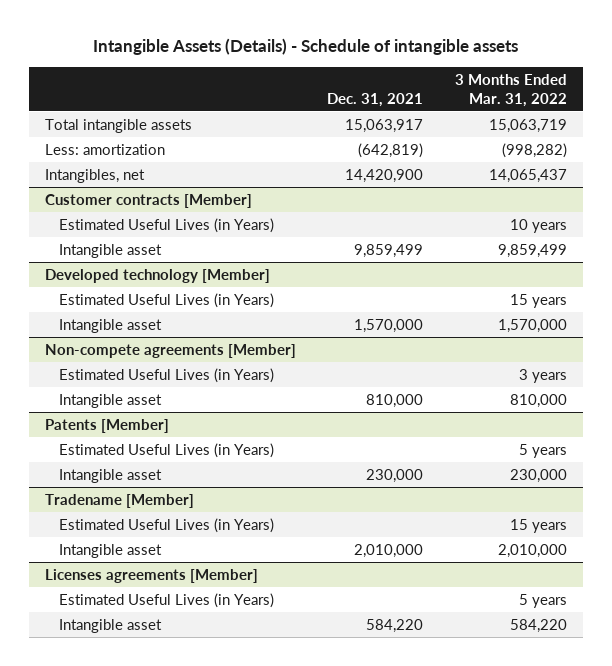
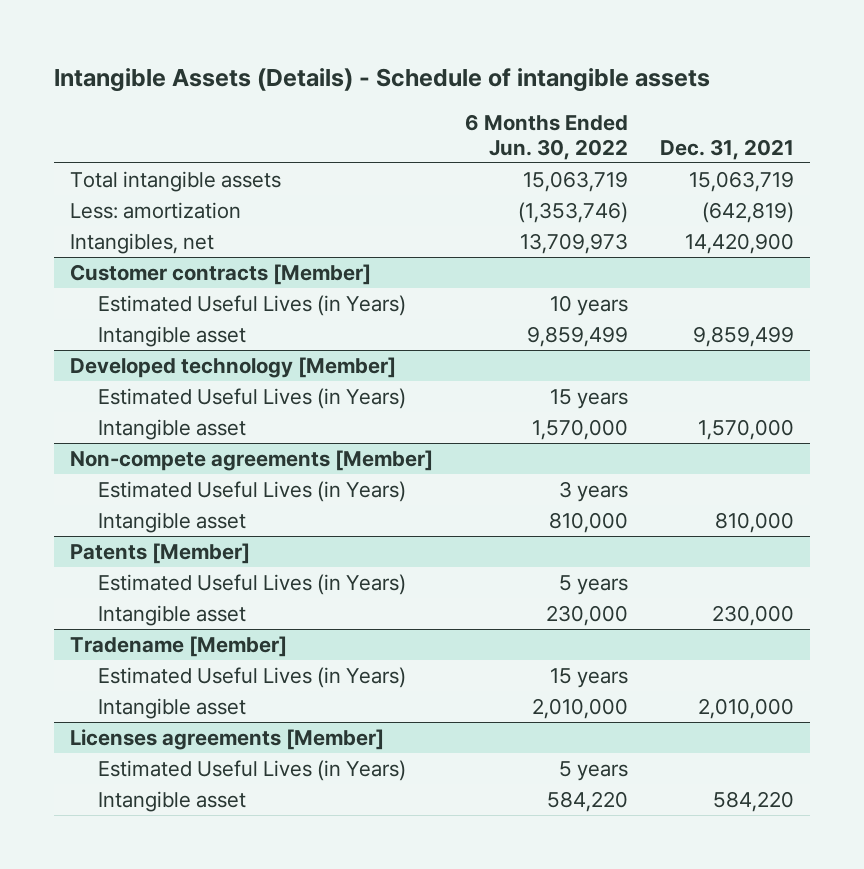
[454,73,567,107] 3 Months Ended Mar. 31, 2022 -> none
none -> [464,113,628,160] 6 Months Ended Jun. 30, 2022
[345,118,424,133] 15,063,917 -> [688,170,794,192] 15,063,719

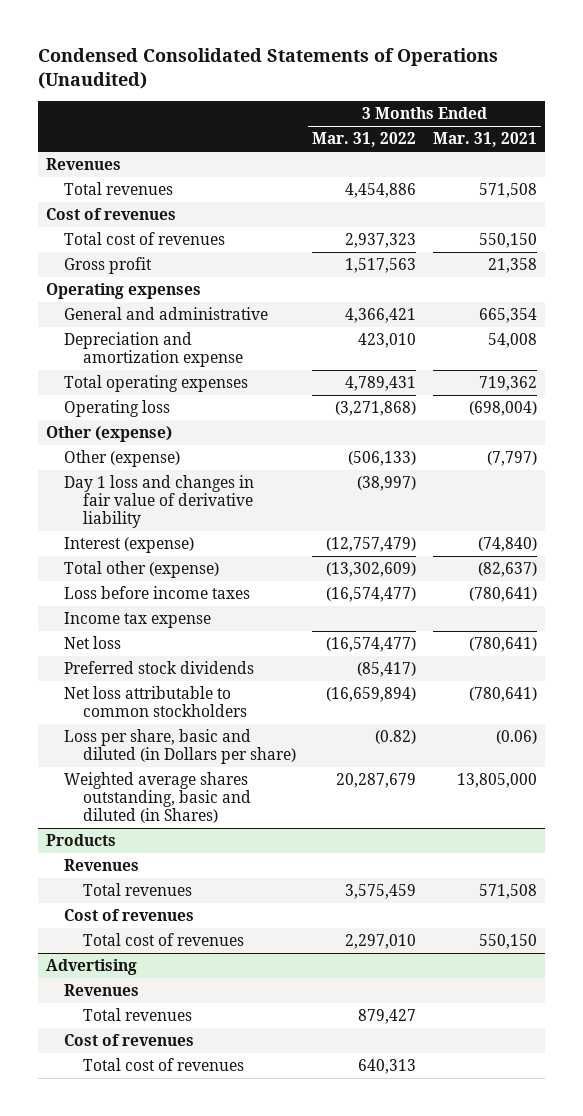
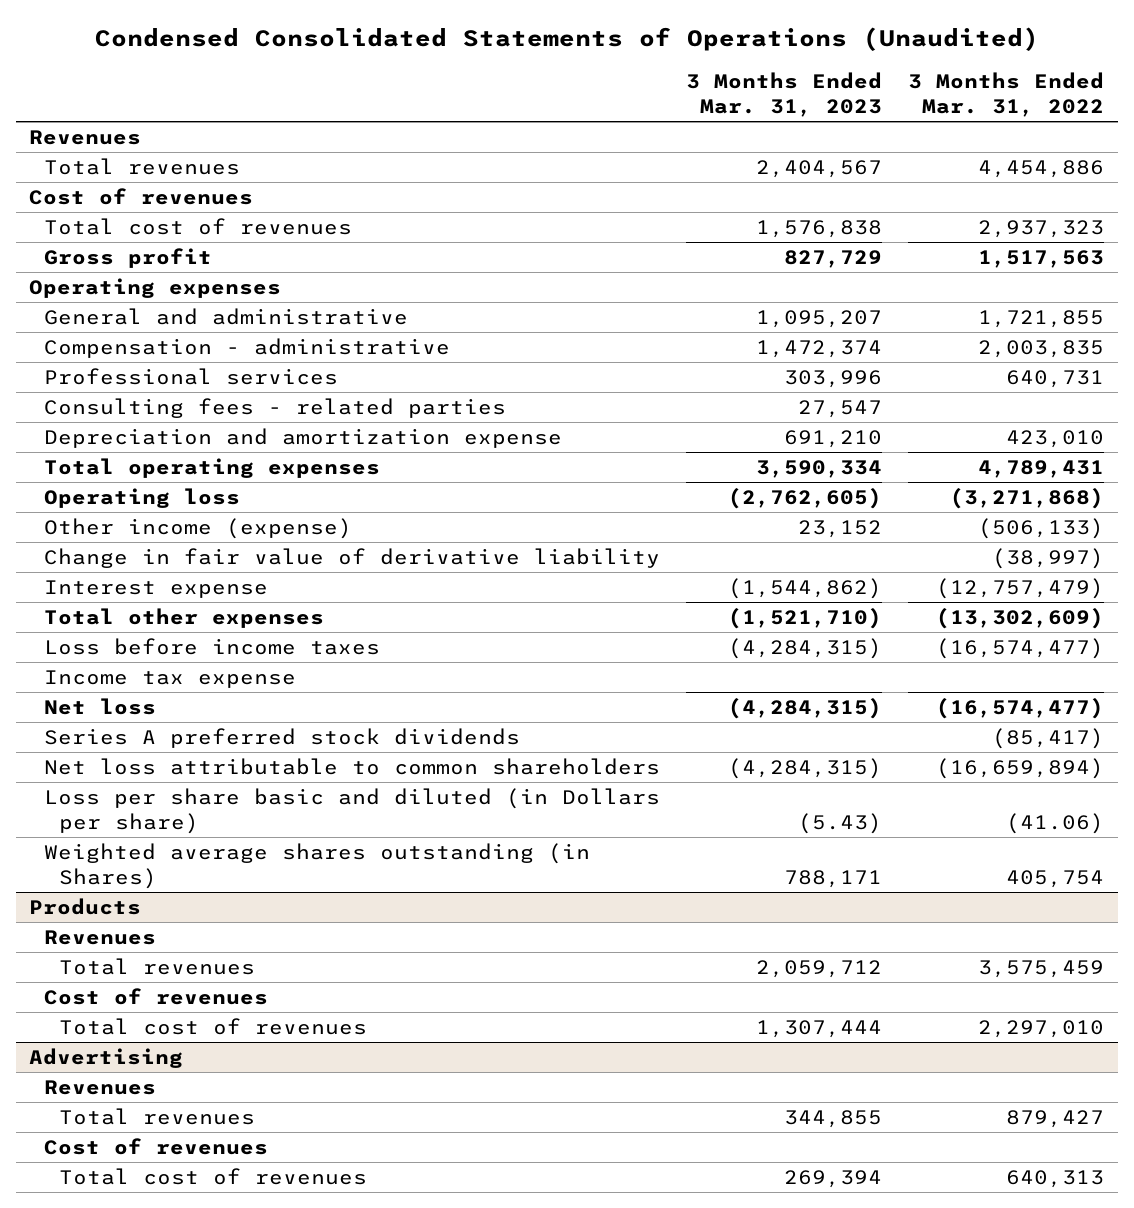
[432,132,537,148] Mar. 31, 2021 -> none
none -> [686,71,883,117] 3 Months Ended Mar. 31, 2023
[345,308,417,324] 4,366,421 -> [978,309,1105,328] 1,721,855
none -> [43,337,450,358] Compensation - administrative
none -> [43,367,338,385] Professional services
none -> [43,397,506,418] Consulting fees - related parties
[45,426,172,443] Other (expense) -> none
[64,450,181,468] Other (expense) -> [43,517,352,539] Other income (expense)
[64,475,255,529] Day 1 loss and changes in fair value of derivative liability -> [43,547,660,568] Change in fair value of derivative liability
[64,537,195,554] Interest (expense) -> [43,579,268,598] Interest expense
[64,561,220,579] Total other (expense) -> [43,607,324,628] Total other expenses
[64,661,255,675] Preferred stock dividends -> [43,727,520,748] Series A preferred stock dividends
[64,686,247,718] Net loss attributable to common stockholders -> [43,757,660,775] Net loss attributable to common shareholders
[64,729,296,765] Loss per share, basic and diluted (in Dollars per share) -> [43,787,660,835] Loss per share basic and diluted (in Dollars per share)
[375,730,417,745] (0.82) -> [1006,813,1105,835] (41.06)
[64,772,251,824] Weighted average shares outstanding, basic and diluted (in Shares) -> [43,842,590,890] Weighted average shares outstanding (in Shares)
[336,773,417,789] 20,287,679 -> [1006,870,1105,889] 405,754

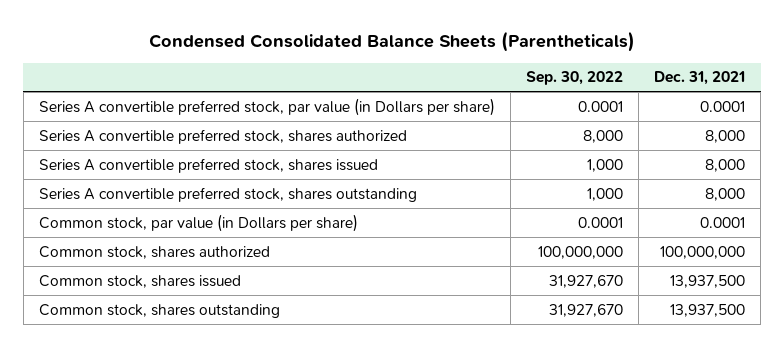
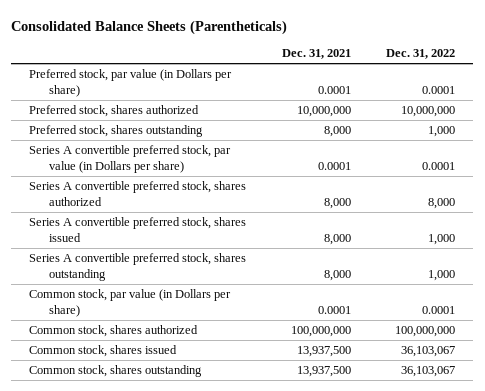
[148,31,635,53] Condensed Consolidated Balance Sheets (Parentheticals) -> [11,19,288,35] Consolidated Balance Sheets (Parentheticals)
[525,71,623,86] Sep. 30, 2022 -> none
none -> [386,49,456,60] Dec. 31, 2022
none -> [29,69,233,97] Preferred stock, par value (in Dollars per share)
none -> [29,105,200,118] Preferred stock, shares authorized
none -> [29,125,204,138] Preferred stock, shares outstanding

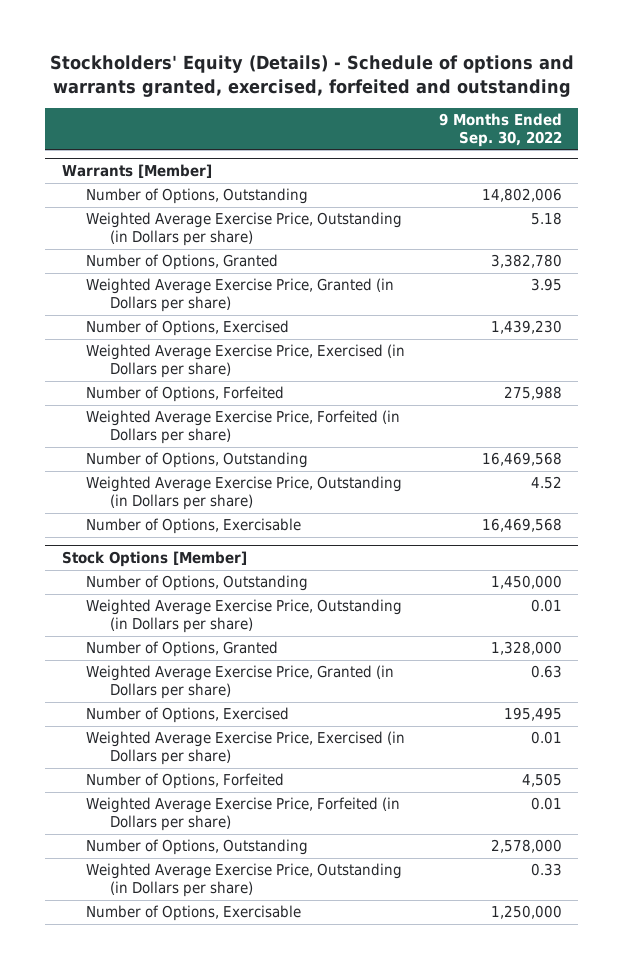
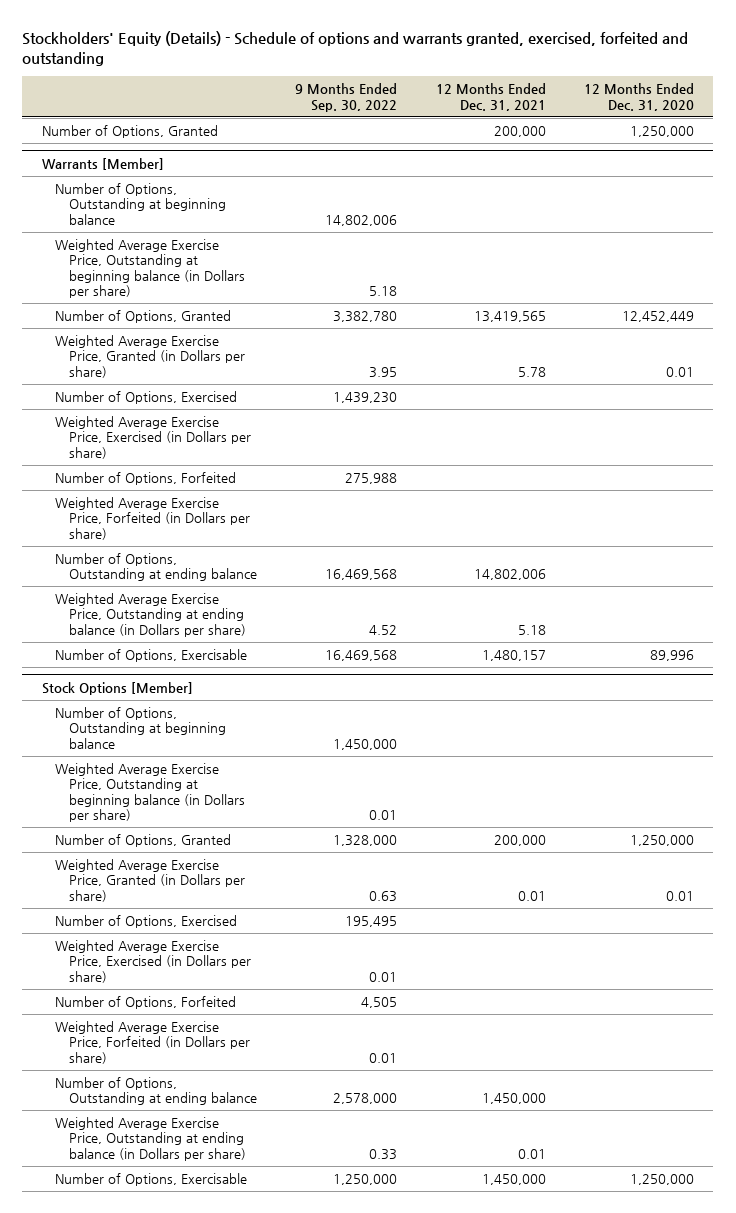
none -> [435,83,546,111] 12 Months Ended Dec. 31, 2021
none -> [584,83,695,111] 12 Months Ended Dec. 31, 2020
none -> [41,125,218,139] Number of Options, Granted
[86,188,309,205] Number of Options, Outstanding -> [55,183,226,225] Number of Options, Outstanding at beginning balance
[86,212,403,247] Weighted Average Exercise Price, Outstanding (in Dollars per share) -> [55,239,245,298] Weighted Average Exercise Price, Outstanding at beginning balance (in Dollars per share)
[86,452,309,469] Number of Options, Outstanding -> [55,553,257,582] Number of Options, Outstanding at ending balance
[86,476,403,511] Weighted Average Exercise Price, Outstanding (in Dollars per share) -> [55,593,246,637] Weighted Average Exercise Price, Outstanding at ending balance (in Dollars per share)
[86,575,309,592] Number of Options, Outstanding -> [55,707,226,749] Number of Options, Outstanding at beginning balance
[86,599,403,634] Weighted Average Exercise Price, Outstanding (in Dollars per share) -> [55,763,245,822] Weighted Average Exercise Price, Outstanding at beginning balance (in Dollars per share)
[86,839,309,856] Number of Options, Outstanding -> [55,1077,257,1106] Number of Options, Outstanding at ending balance
[86,863,403,898] Weighted Average Exercise Price, Outstanding (in Dollars per share) -> [55,1117,246,1161] Weighted Average Exercise Price, Outstanding at ending balance (in Dollars per share)

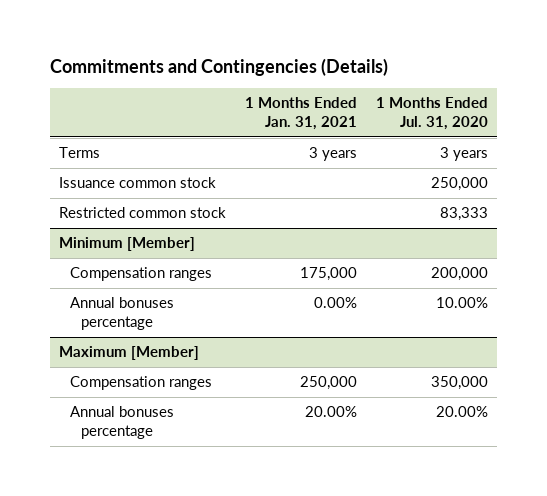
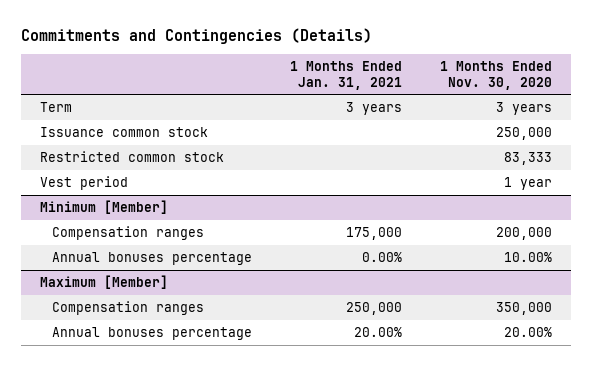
[375,97,488,131] 1 Months Ended Jul. 31, 2020 -> none
none -> [439,61,552,90] 1 Months Ended Nov. 30, 2020
[59,147,101,159] Terms -> [40,102,73,113] Term
none -> [40,176,129,191] Vest period

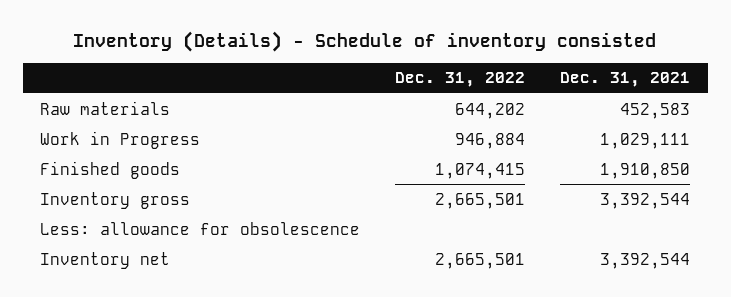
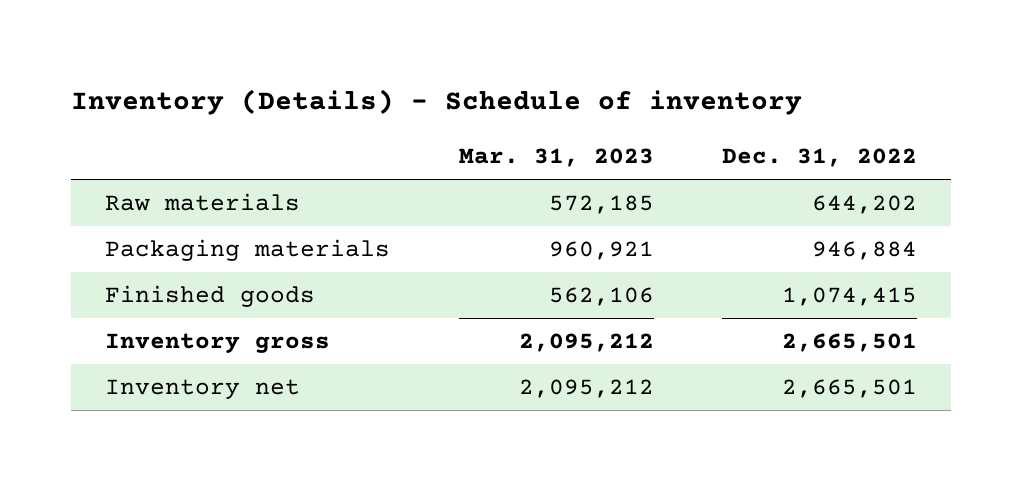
[73,31,657,53] Inventory (Details) - Schedule of inventory consisted -> [70,88,802,115] Inventory (Details) - Schedule of inventory
[560,72,691,88] Dec. 31, 2021 -> none
none -> [458,148,654,168] Mar. 31, 2023
[40,130,201,149] Work in Progress -> [104,239,390,262] Packaging materials
[40,221,361,235] Less: allowance for obsolescence -> none

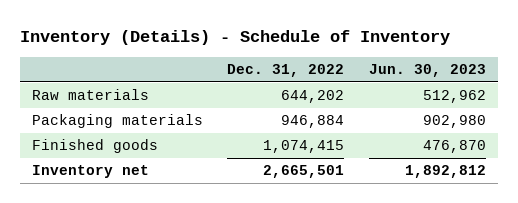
[70,88,802,115] Inventory (Details) - Schedule of inventory -> [19,30,450,46] Inventory (Details) - Schedule of Inventory
[458,148,654,168] Mar. 31, 2023 -> none
none -> [368,64,486,78] Jun. 30, 2023
[104,333,330,354] Inventory gross -> none

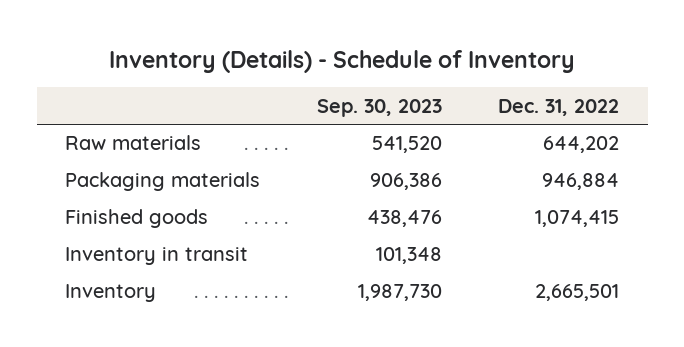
[368,64,486,78] Jun. 30, 2023 -> none
none -> [316,98,442,117] Sep. 30, 2023
none -> [65,247,249,266] Inventory in transit
[32,165,150,179] Inventory net -> [65,284,157,303] Inventory

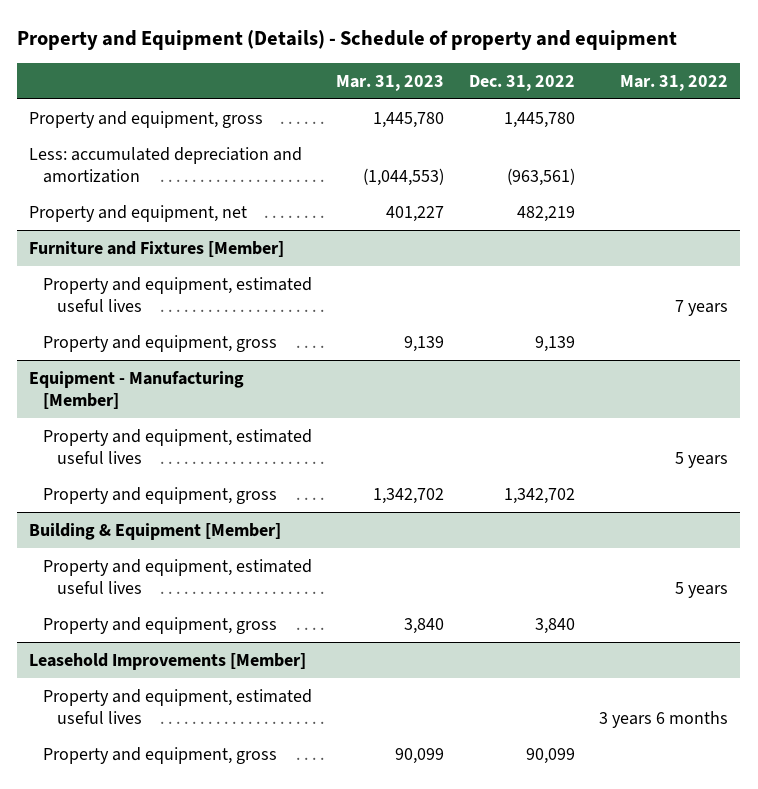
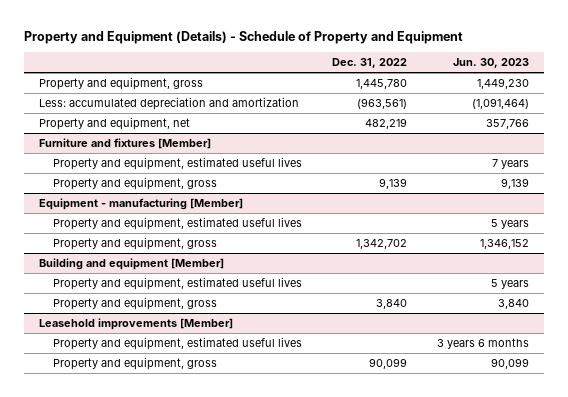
[17,30,678,51] Property and Equipment (Details) - Schedule of property and equipment -> [24,31,464,45] Property and Equipment (Details) - Schedule of Property and Equipment
[336,74,445,91] Mar. 31, 2023 -> none
[620,74,729,91] Mar. 31, 2022 -> none
none -> [452,58,529,69] Jun. 30, 2023
[29,240,285,257] Furniture and Fixtures [Member] -> [39,138,212,150] Furniture and fixtures [Member]
[29,370,245,410] Equipment - Manufacturing [Member] -> [39,198,244,211] Equipment - manufacturing [Member]
[29,522,282,540] Building & Equipment [Member] -> [39,258,225,271] Building and equipment [Member]
[29,652,307,670] Leasehold Improvements [Member] -> [39,318,234,331] Leasehold improvements [Member]

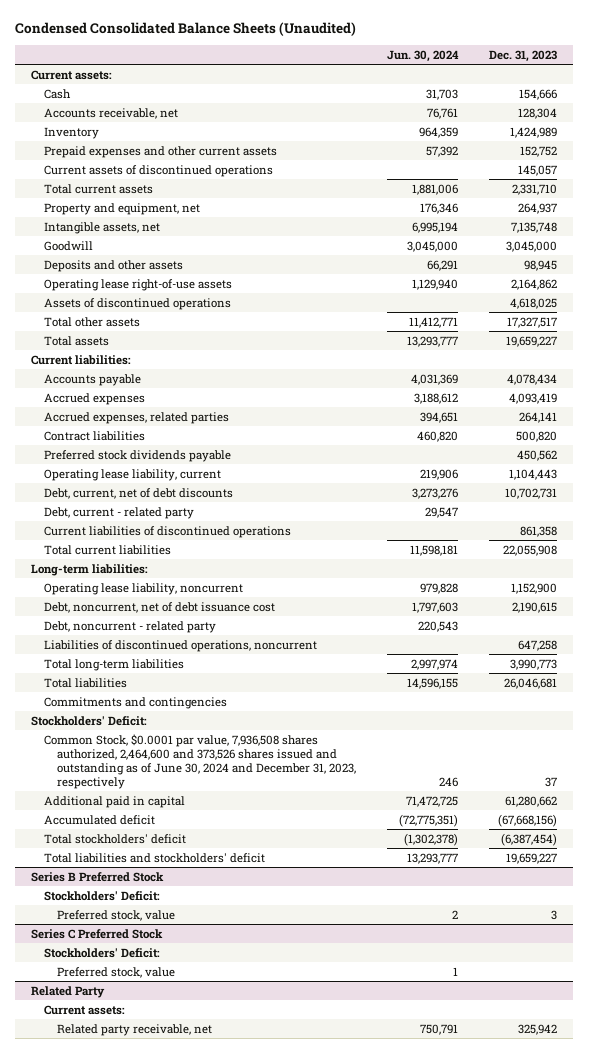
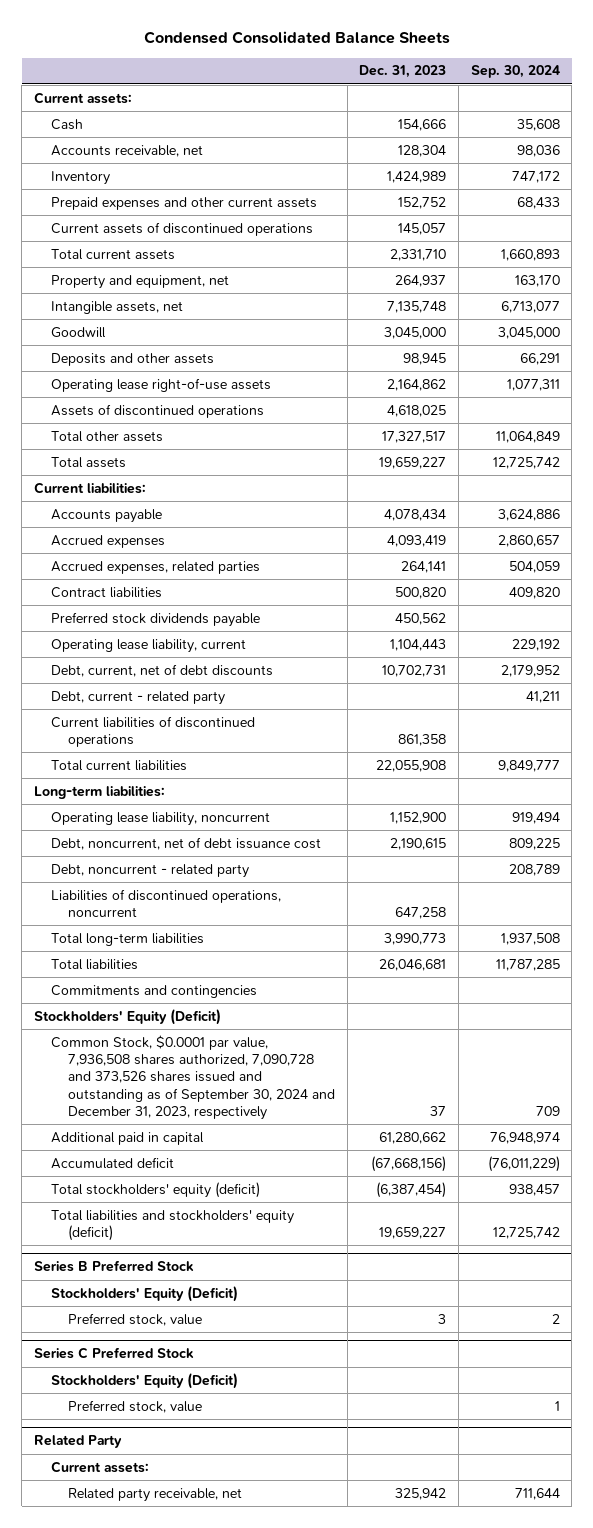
[15,22,357,37] Condensed Consolidated Balance Sheets (Unaudited) -> [143,31,450,45] Condensed Consolidated Balance Sheets
[387,49,460,62] Jun. 30, 2024 -> none
none -> [470,65,560,79] Sep. 30, 2024
[31,715,148,726] Stockholders' Deficit: -> [33,1008,221,1025] Stockholders' Equity (Deficit)
[44,733,356,789] Common Stock, $0.0001 par value, 7,936,508 shares authorized, 2,464,600 and 373,526 shares issued and outstanding as of June 30, 2024 and December 31, 2023, respectively -> [50,1034,336,1120] Common Stock, $0.0001 par value, 7,936,508 shares authorized, 7,090,728 and 373,526 shares issued and outstanding as of September 30, 2024 and December 31, 2023, respectively
[44,833,187,844] Total stockholders' deficit -> [50,1181,260,1198] Total stockholders' equity (deficit)
[44,852,266,863] Total liabilities and stockholders' deficit -> [50,1209,294,1242] Total liabilities and stockholders' equity (deficit)
[44,890,161,901] Stockholders' Deficit: -> [50,1285,238,1302] Stockholders' Equity (Deficit)
[44,947,161,958] Stockholders' Deficit: -> [50,1372,238,1389] Stockholders' Equity (Deficit)

